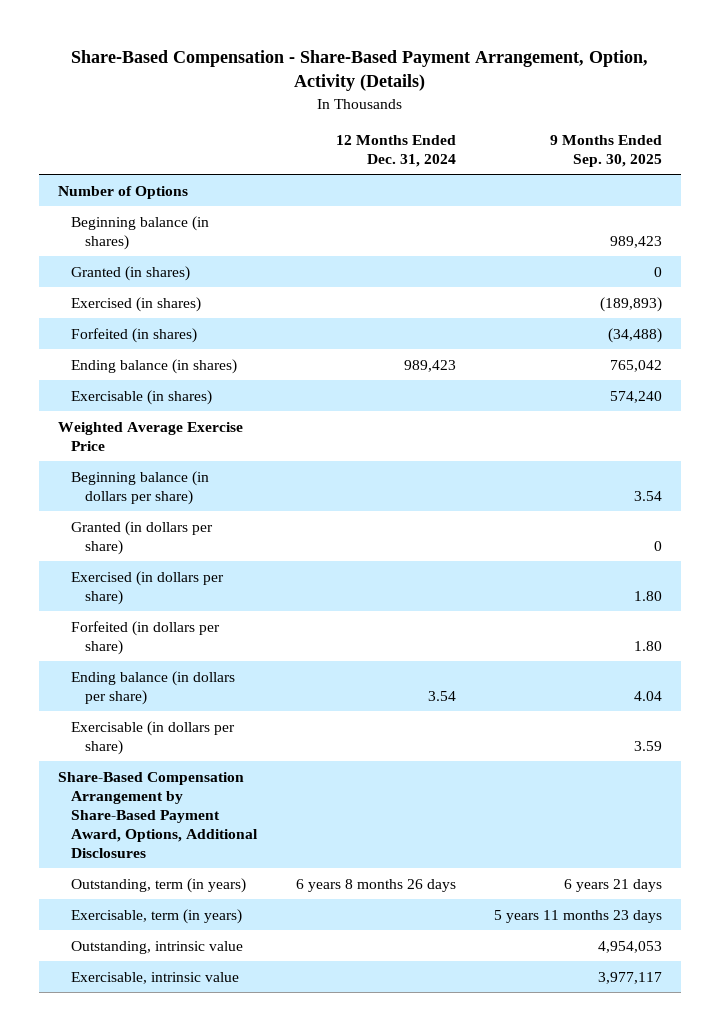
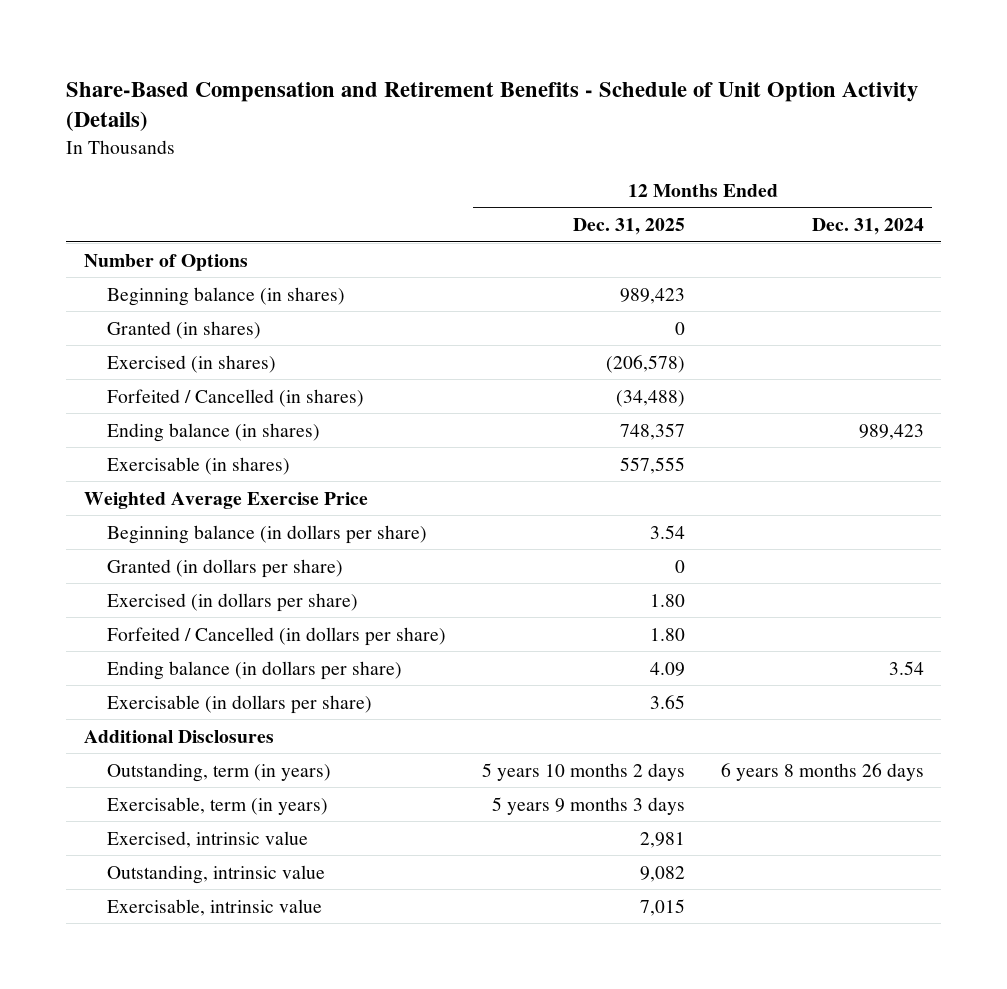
[70,49,648,92] Share-Based Compensation - Share-Based Payment Arrangement, Option, Activity (Details) -> [65,81,918,132] Share-Based Compensation and Retirement Benefits - Schedule of Unit Option Activity (Details)
[549,134,662,167] 9 Months Ended Sep. 30, 2025 -> none
none -> [572,218,685,236] Dec. 31, 2025
[71,327,198,343] Forfeited (in shares) -> [107,388,365,407] Forfeited / Cancelled (in shares)
[71,620,221,655] Forfeited (in dollars per share) -> [107,626,447,646] Forfeited / Cancelled (in dollars per share)
[57,771,259,858] Share-Based Compensation Arrangement by Share-Based Payment Award, Options, Additional Disclosures -> [83,729,274,743] Additional Disclosures
none -> [107,830,309,848] Exercised, intrinsic value

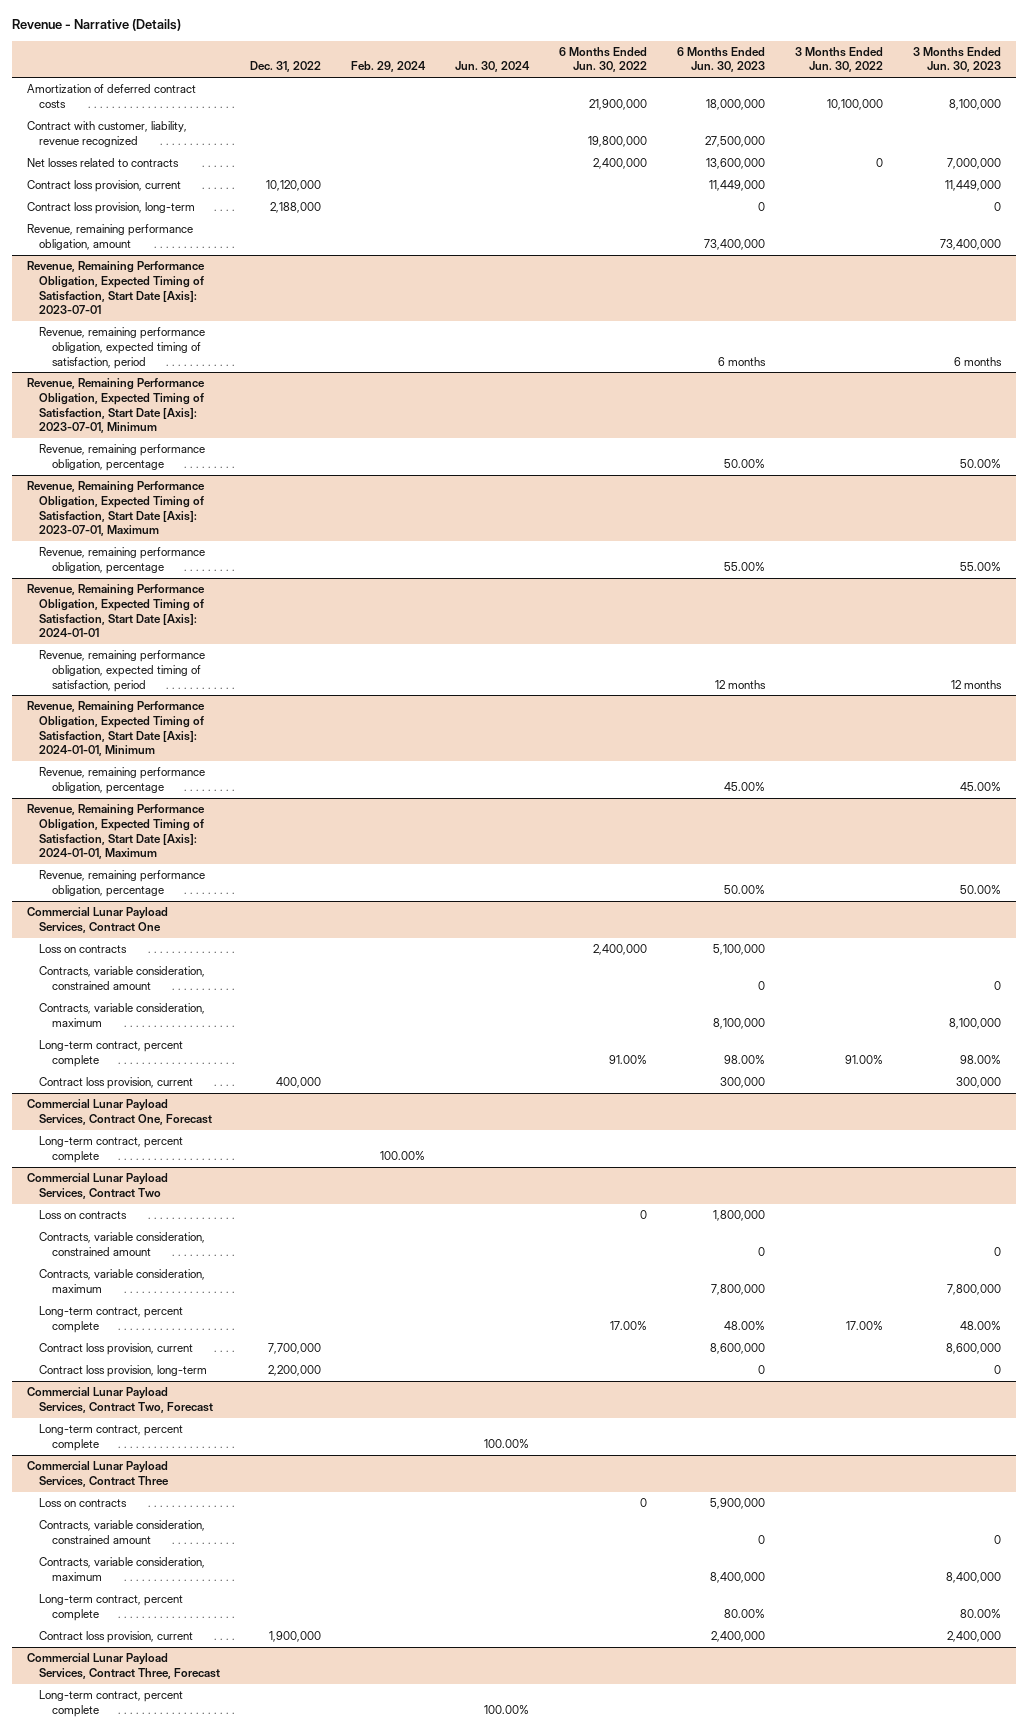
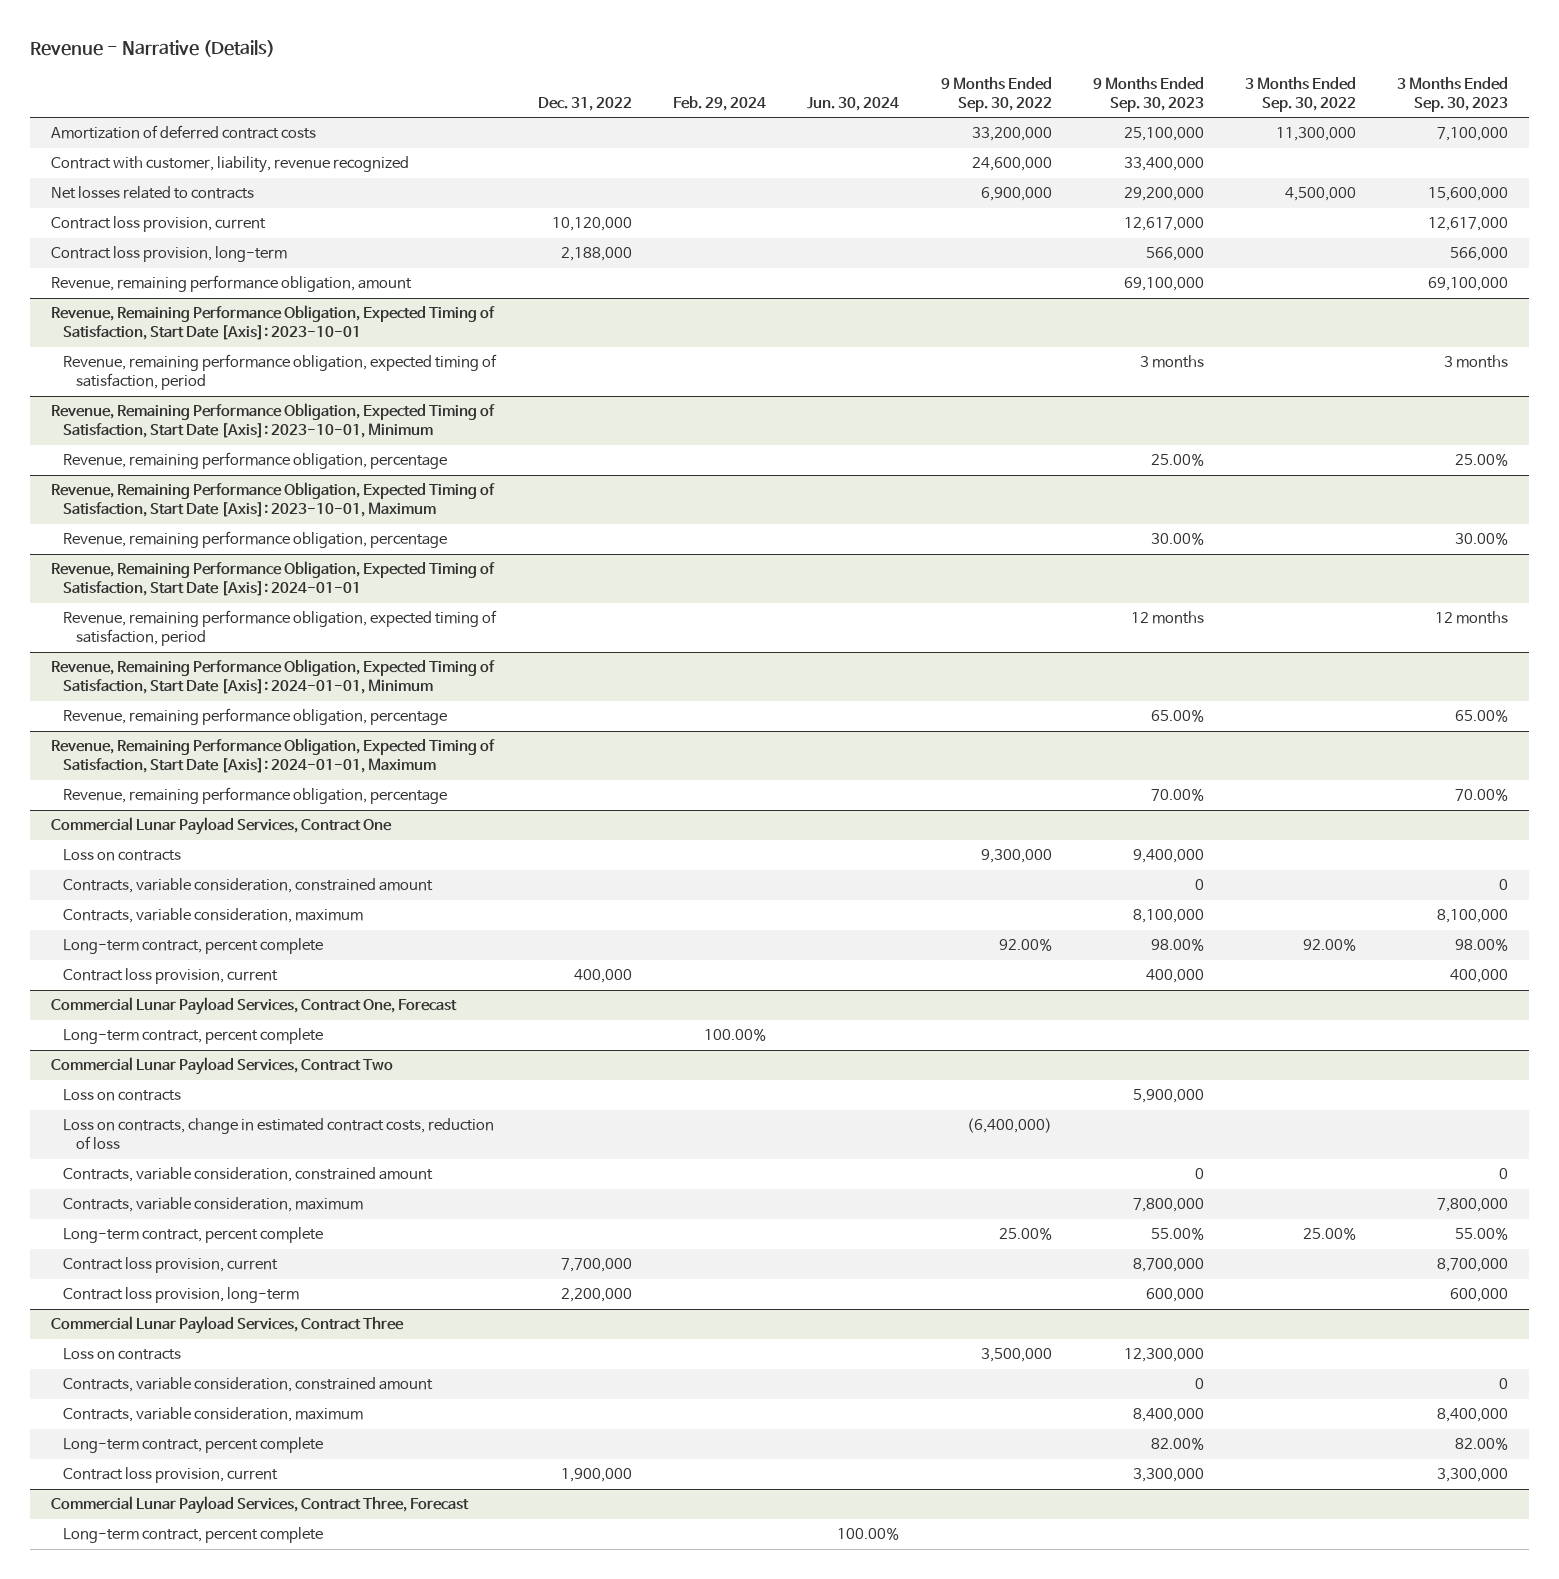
[559,46,648,73] 6 Months Ended Jun. 30, 2022 -> none
[677,46,766,73] 6 Months Ended Jun. 30, 2023 -> none
[795,46,884,73] 3 Months Ended Jun. 30, 2022 -> none
[913,46,1002,73] 3 Months Ended Jun. 30, 2023 -> none
none -> [940,77,1052,112] 9 Months Ended Sep. 30, 2022
none -> [1092,77,1204,112] 9 Months Ended Sep. 30, 2023
none -> [1245,77,1357,112] 3 Months Ended Sep. 30, 2022
none -> [1397,77,1509,112] 3 Months Ended Sep. 30, 2023
[26,261,205,315] Revenue, Remaining Performance Obligation, Expected Timing of Satisfaction, Start Date [Axis]: 2023-07-01 -> none
[39,327,206,369] Revenue, remaining performance obligation, expected timing of satisfaction, period -> none
none -> [50,305,495,341] Revenue, Remaining Performance Obligation, Expected Timing of Satisfaction, Start Date [Axis]: 2023-10-01
none -> [63,354,498,391] Revenue, remaining performance obligation, expected timing of satisfaction, period
[26,378,205,434] Revenue, Remaining Performance Obligation, Expected Timing of Satisfaction, Start Date [Axis]: 2023-07-01, Minimum -> [50,403,495,439] Revenue, Remaining Performance Obligation, Expected Timing of Satisfaction, Start Date [Axis]: 2023-10-01, Minimum
[26,481,205,537] Revenue, Remaining Performance Obligation, Expected Timing of Satisfaction, Start Date [Axis]: 2023-07-01, Maximum -> [50,482,495,518] Revenue, Remaining Performance Obligation, Expected Timing of Satisfaction, Start Date [Axis]: 2023-10-01, Maximum
none -> [63,1118,495,1150] Loss on contracts, change in estimated contract costs, reduction of loss
[26,1387,214,1413] Commercial Lunar Payload Services, Contract Two, Forecast -> none
[39,1424,184,1451] Long-term contract, percent complete -> none

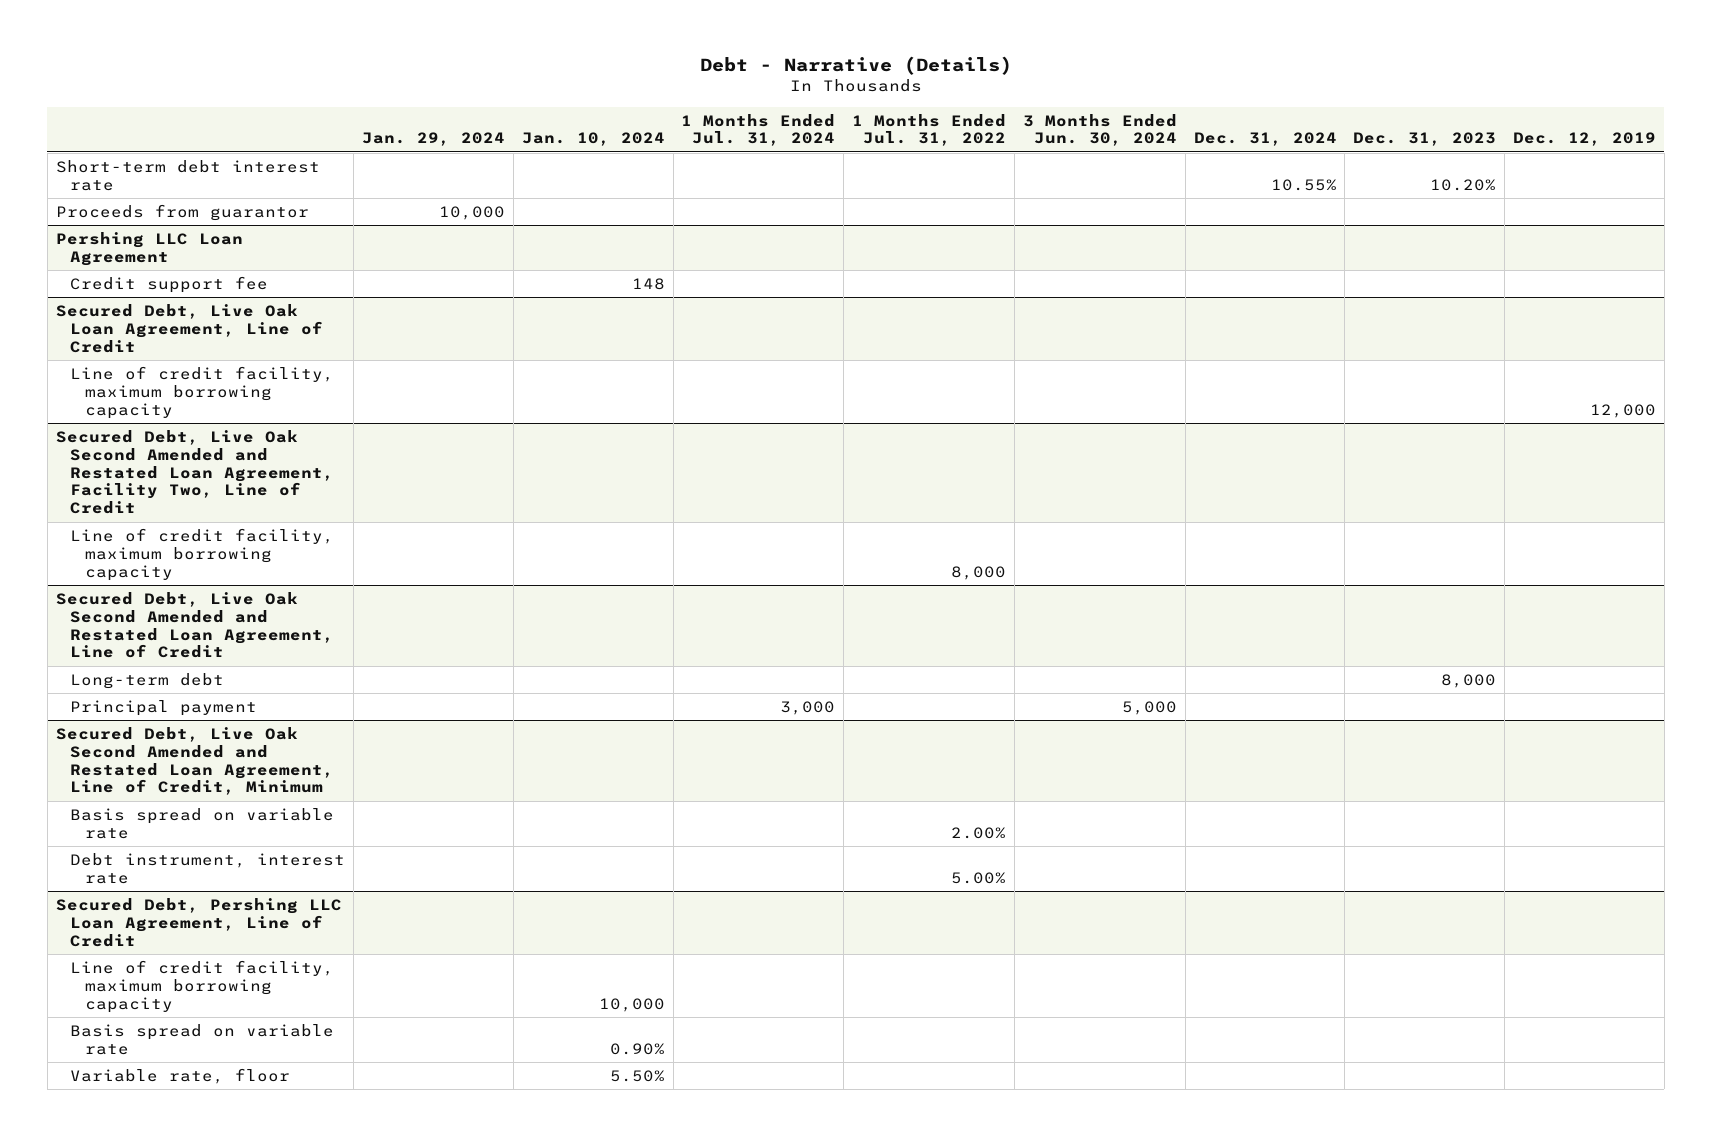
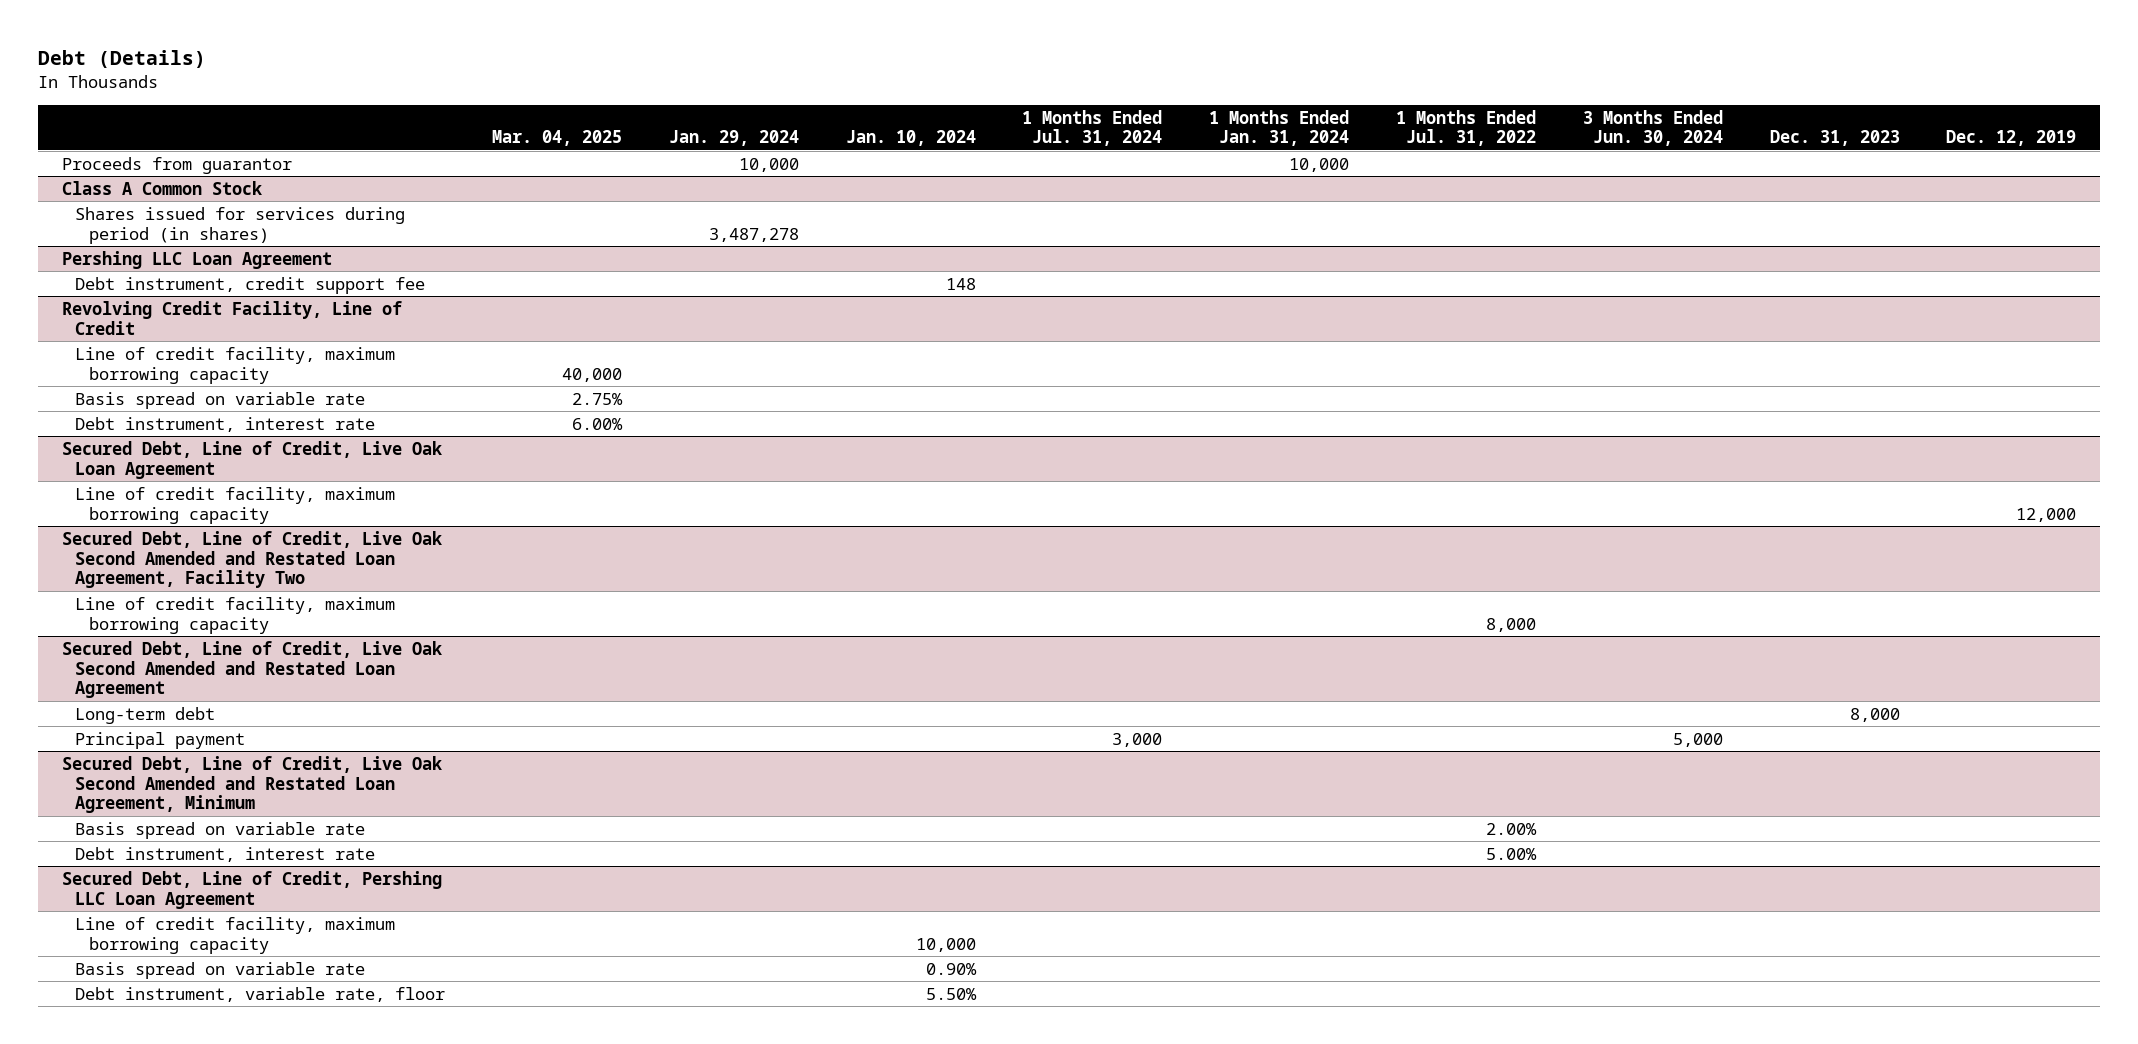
[699,55,1012,75] Debt - Narrative (Details) -> [38,49,207,68] Debt (Details)
[1193,132,1337,147] Dec. 31, 2024 -> none
none -> [492,130,623,147] Mar. 04, 2025
none -> [1209,109,1350,147] 1 Months Ended Jan. 31, 2024
[55,160,320,191] Short-term debt interest rate -> none
none -> [61,180,262,195] Class A Common Stock
none -> [75,206,406,244] Shares issued for services during period (in shares)
[70,276,269,294] Credit support fee -> [75,276,426,294] Debt instrument, credit support fee
none -> [61,300,402,335] Revolving Credit Facility, Line of Credit
none -> [75,346,396,384] Line of credit facility, maximum borrowing capacity
none -> [75,391,366,409] Basis spread on variable rate
none -> [75,416,376,432] Debt instrument, interest rate
[55,304,324,353] Secured Debt, Live Oak Loan Agreement, Line of Credit -> [61,440,442,479] Secured Debt, Line of Credit, Live Oak Loan Agreement
[55,430,335,515] Secured Debt, Live Oak Second Amended and Restated Loan Agreement, Facility Two, Line of Credit -> [61,530,442,589] Secured Debt, Line of Credit, Live Oak Second Amended and Restated Loan Agreement, Facility Two
[55,592,335,659] Secured Debt, Live Oak Second Amended and Restated Loan Agreement, Line of Credit -> [61,640,442,699] Secured Debt, Line of Credit, Live Oak Second Amended and Restated Loan Agreement
[55,727,335,796] Secured Debt, Live Oak Second Amended and Restated Loan Agreement, Line of Credit, Minimum -> [61,755,442,814] Secured Debt, Line of Credit, Live Oak Second Amended and Restated Loan Agreement, Minimum
[55,898,342,947] Secured Debt, Pershing LLC Loan Agreement, Line of Credit -> [61,870,442,909] Secured Debt, Line of Credit, Pershing LLC Loan Agreement
[70,1068,291,1085] Variable rate, floor -> [75,986,446,1002] Debt instrument, variable rate, floor

